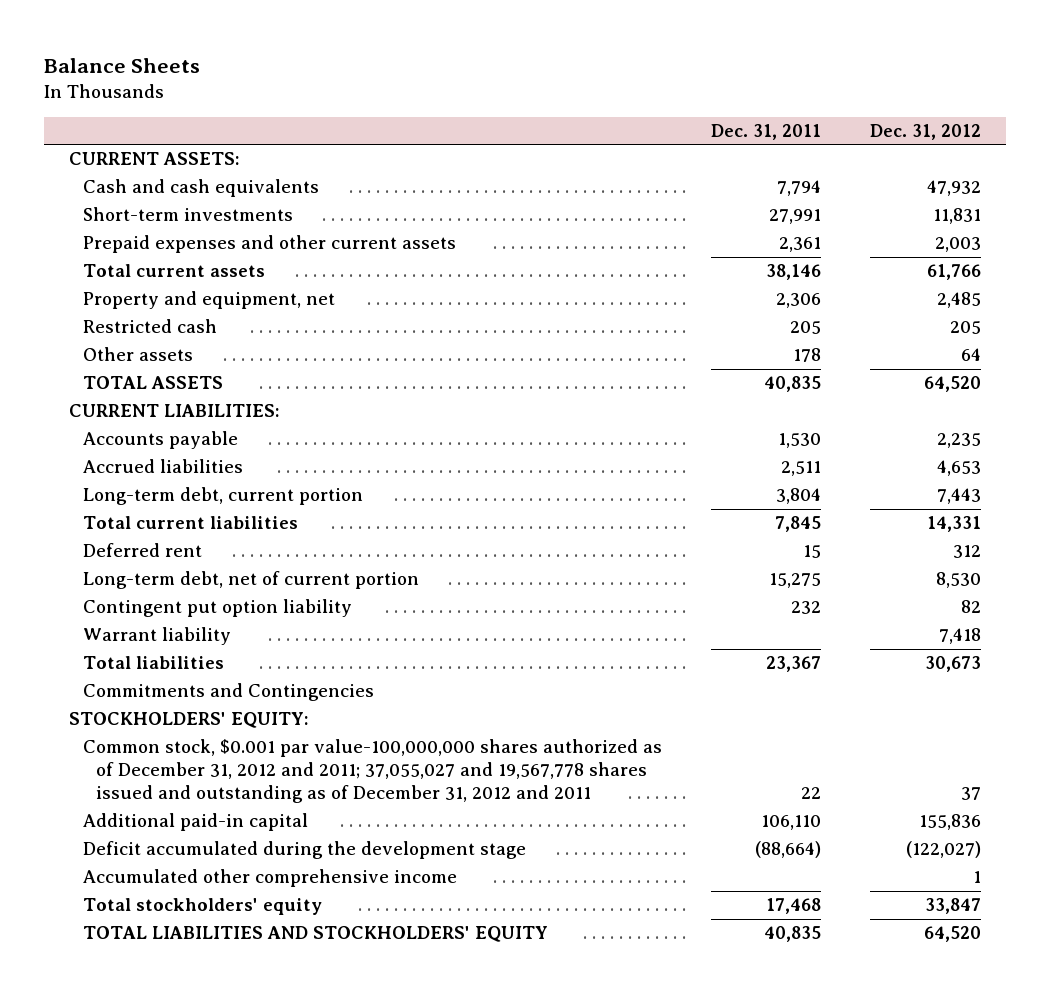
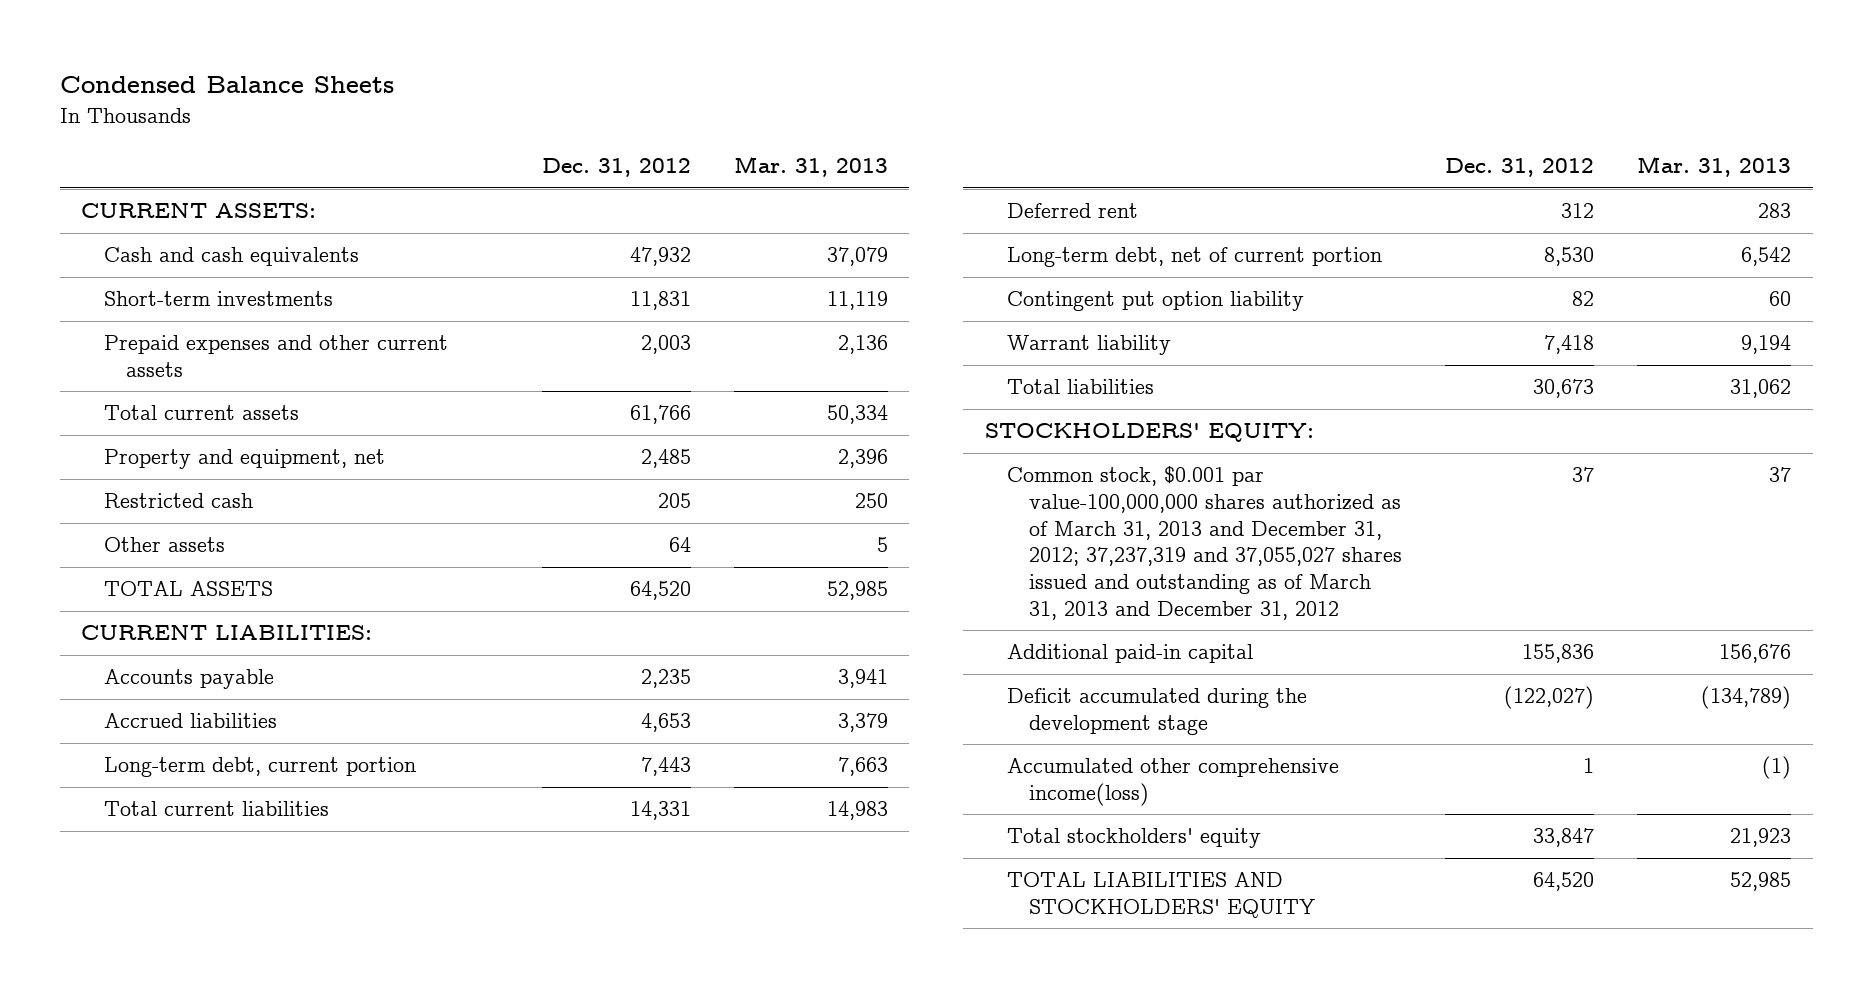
[44,58,201,74] Balance Sheets -> [59,76,394,94] Condensed Balance Sheets
[711,123,822,140] Dec. 31, 2011 -> none
none -> [733,156,888,178] Mar. 31, 2013
[82,683,374,702] Commitments and Contingencies -> none
[82,739,662,804] Common stock, $0.001 par value-100,000,000 shares authorized as of December 31, 2012 and 2011; 37,055,027 and 19,567,778 shares issued and outstanding as of December 31, 2012 and 2011 -> [1007,466,1403,620] Common stock, $0.001 par value-100,000,000 shares authorized as of March 31, 2013 and December 31, 2012; 37,237,319 and 37,055,027 shares issued and outstanding as of March 31, 2013 and December 31, 2012
[82,869,457,888] Accumulated other comprehensive income -> [1007,758,1340,806] Accumulated other comprehensive income(loss)

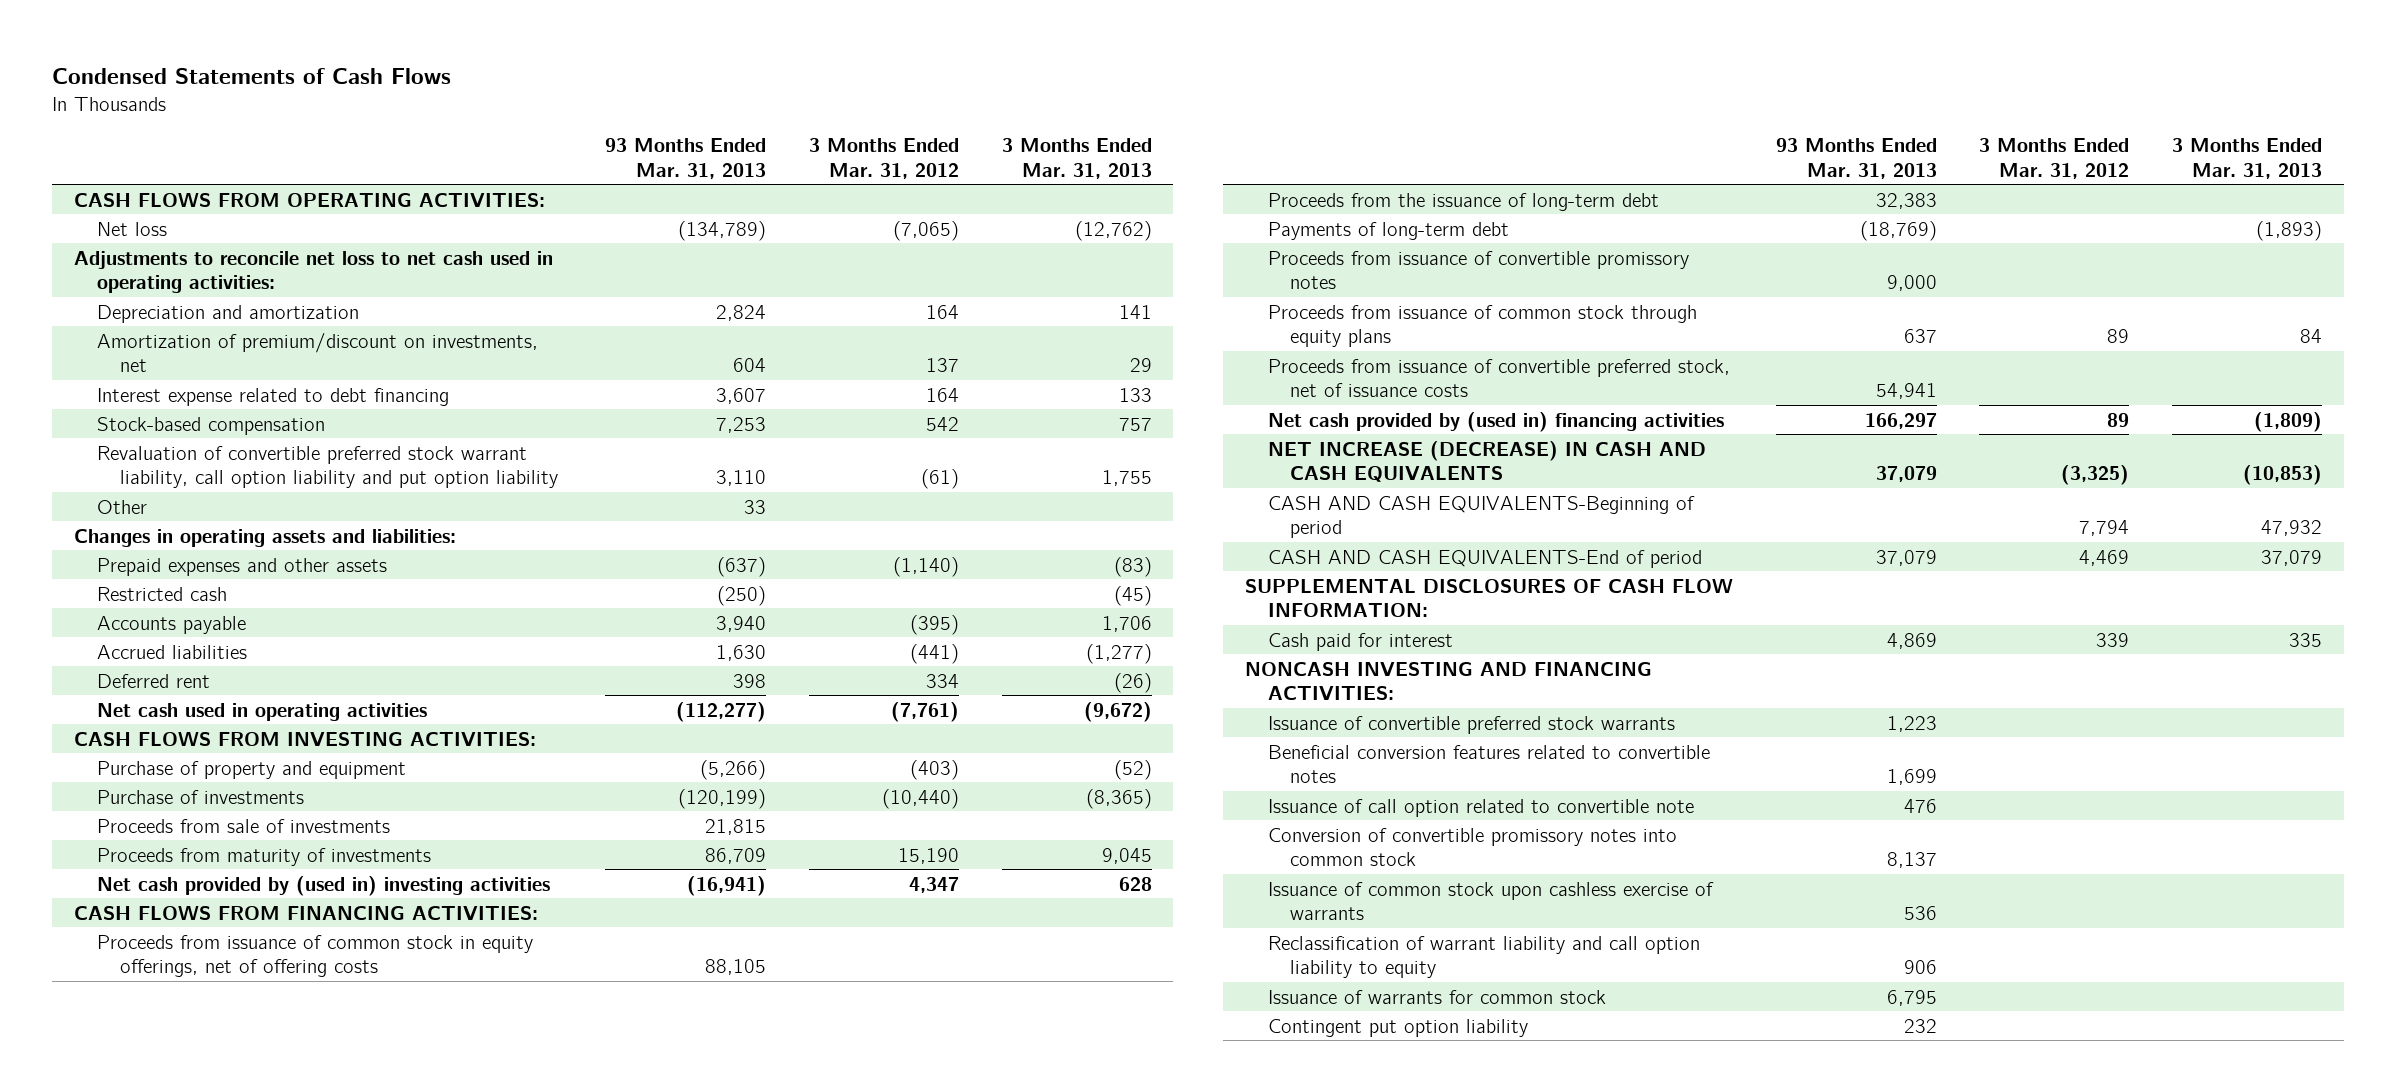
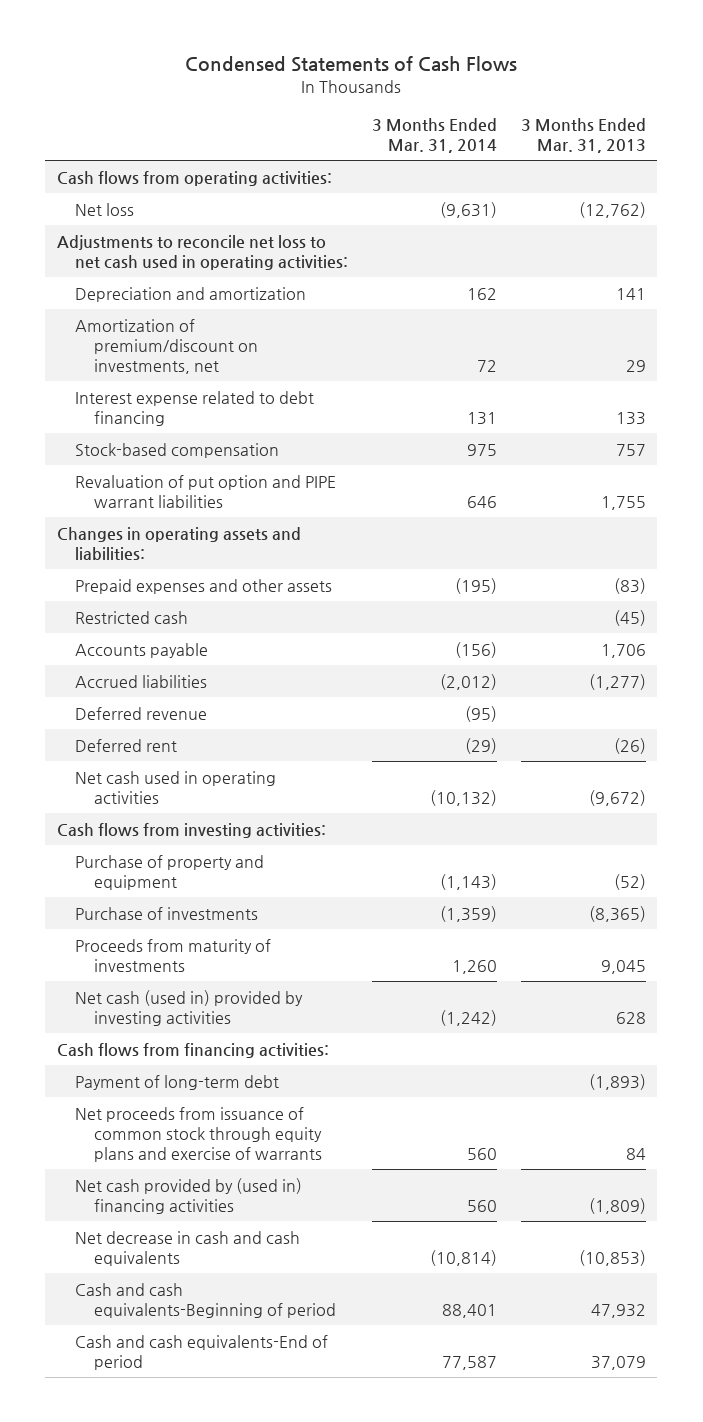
[604,138,766,179] 93 Months Ended Mar. 31, 2013 -> none
[808,138,959,179] 3 Months Ended Mar. 31, 2012 -> none
none -> [371,117,497,153] 3 Months Ended Mar. 31, 2014
[73,192,545,207] CASH FLOWS FROM OPERATING ACTIVITIES: -> [56,170,332,186] Cash flows from operating activities:
[96,499,147,514] Other -> none
[96,445,558,488] Revaluation of convertible preferred stock warrant liability, call option liability and put option liability -> [75,474,337,508] Revaluation of put option and PIPE warrant liabilities
none -> [75,706,208,720] Deferred revenue
[73,731,536,746] CASH FLOWS FROM INVESTING ACTIVITIES: -> [56,822,326,838] Cash flows from investing activities:
[96,818,390,833] Proceeds from sale of investments -> none
[96,934,533,977] Proceeds from issuance of common stock in equity offerings, net of offering costs -> none
[1267,192,1659,211] Proceeds from the issuance of long-term debt -> none
[1267,250,1689,289] Proceeds from issuance of convertible promissory notes -> none
[1267,358,1730,397] Proceeds from issuance of convertible preferred stock, net of issuance costs -> none
[96,875,550,896] Net cash provided by (used in) investing activities -> [75,989,304,1026] Net cash (used in) provided by investing activities
[73,905,538,920] CASH FLOWS FROM FINANCING ACTIVITIES: -> [56,1042,329,1058] Cash flows from financing activities:
[1267,221,1509,240] Payments of long-term debt -> [75,1074,280,1090] Payment of long-term debt
[1267,304,1697,347] Proceeds from issuance of common stock through equity plans -> [75,1106,322,1162] Net proceeds from issuance of common stock through equity plans and exercise of warrants
[1244,578,1733,617] SUPPLEMENTAL DISCLOSURES OF CASH FLOW INFORMATION: -> none
[1267,632,1453,651] Cash paid for interest -> none
[1244,661,1652,700] NONCASH INVESTING AND FINANCING ACTIVITIES: -> none
[1267,715,1675,734] Issuance of convertible preferred stock warrants -> none
[1267,744,1710,783] Beneficial conversion features related to convertible notes -> none
[1267,798,1694,817] Issuance of call option related to convertible note -> none
[1267,827,1677,866] Conversion of convertible promissory notes into common stock -> none
[1267,881,1714,920] Issuance of common stock upon cashless exercise of warrants -> none
[1267,935,1700,978] Reclassification of warrant liability and call option liability to equity -> none
[1267,989,1606,1004] Issuance of warrants for common stock -> none
[1267,1018,1528,1037] Contingent put option liability -> none
[1267,440,1706,482] NET INCREASE (DECREASE) IN CASH AND CASH EQUIVALENTS -> [75,1230,301,1266] Net decrease in cash and cash equivalents
[1267,495,1695,538] CASH AND CASH EQUIVALENTS-Beginning of period -> [75,1282,336,1318] Cash and cash equivalents-Beginning of period
[1267,549,1702,568] CASH AND CASH EQUIVALENTS-End of period -> [75,1334,329,1370] Cash and cash equivalents-End of period

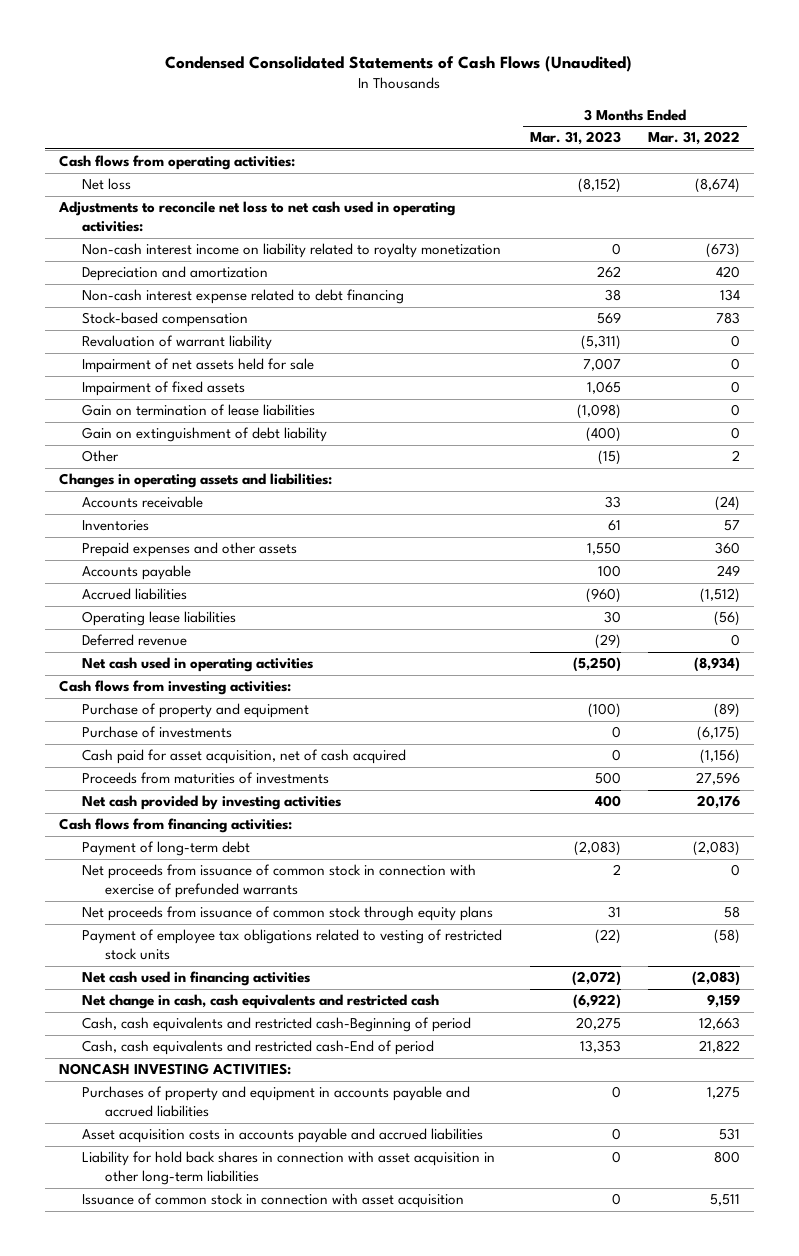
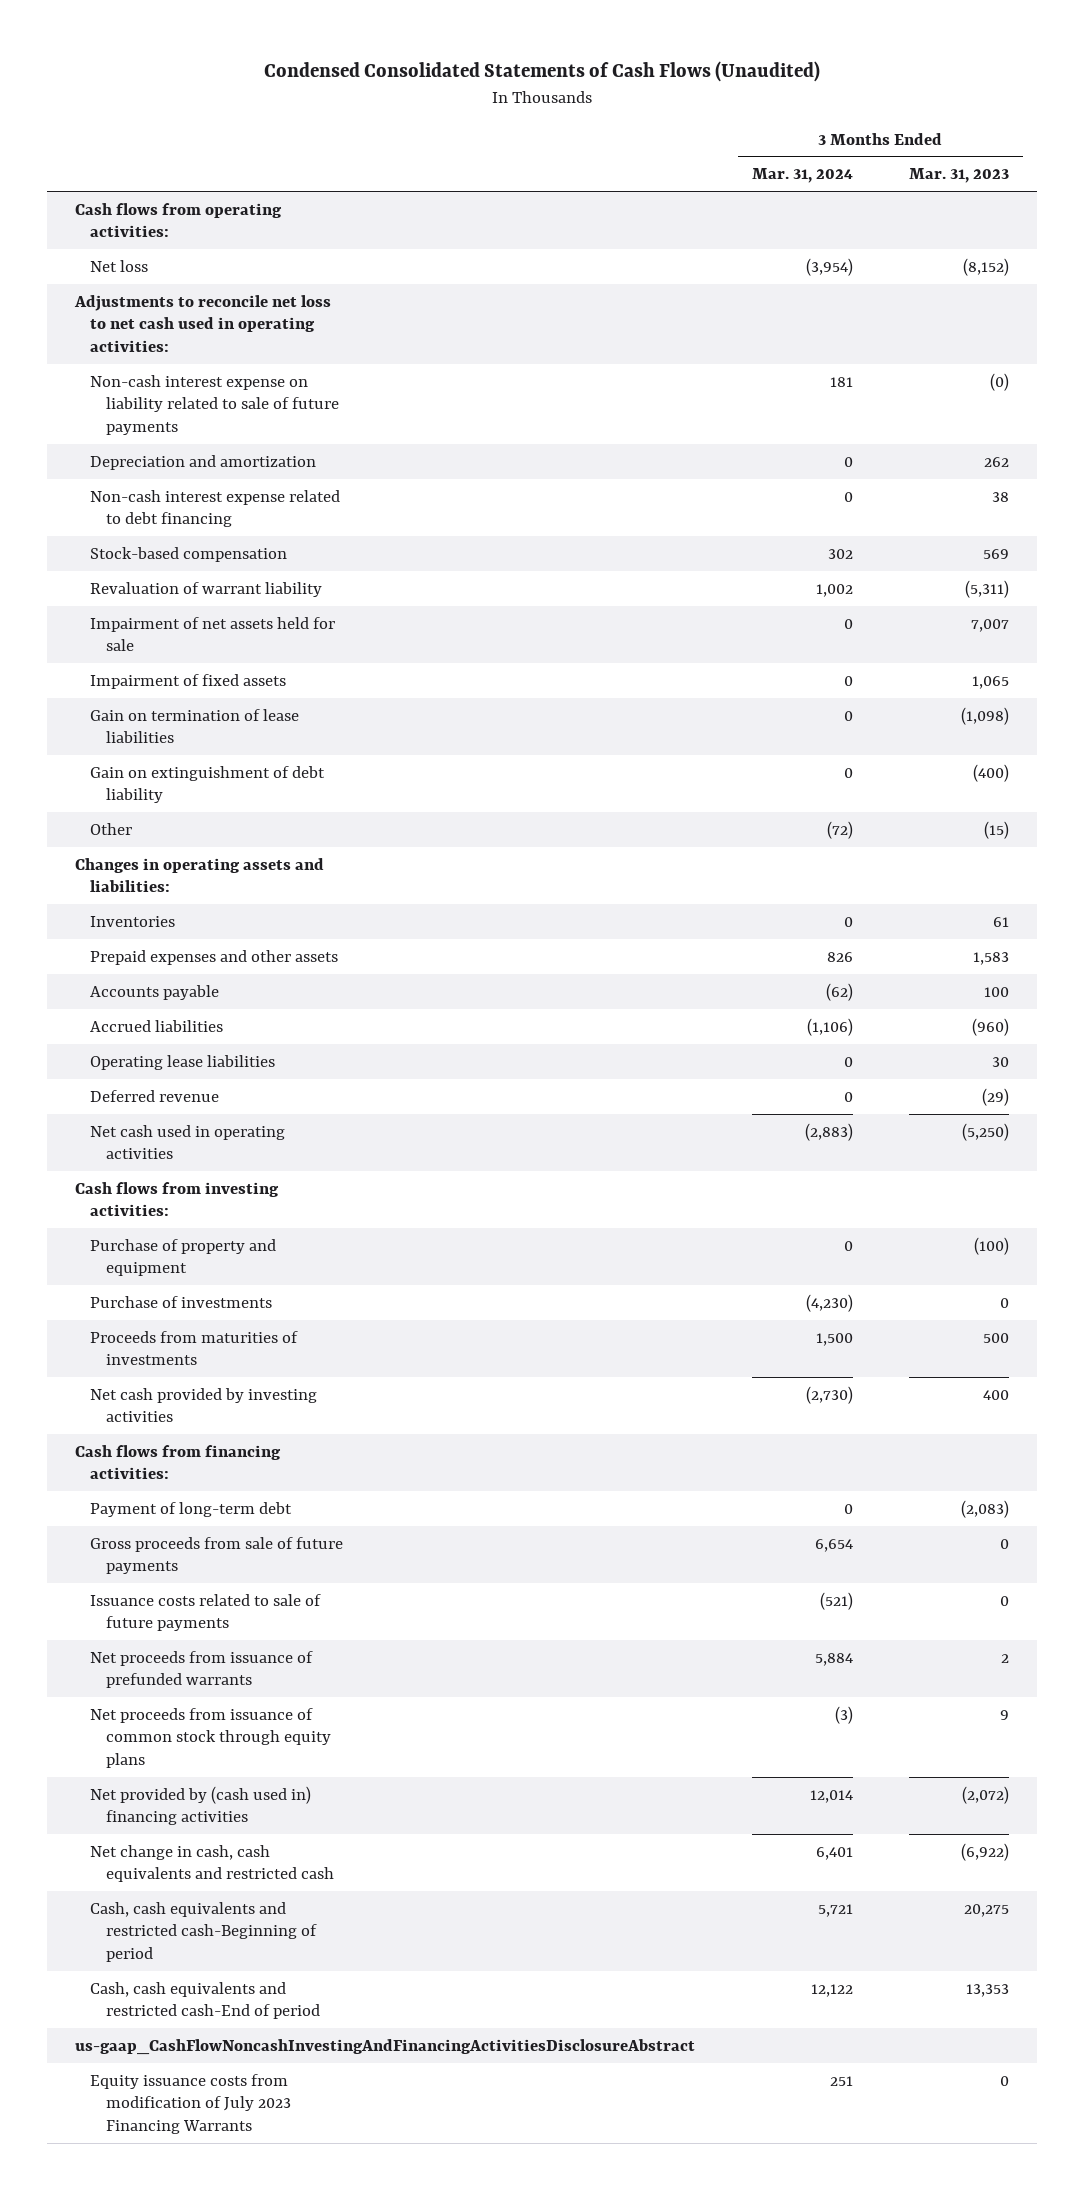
[647,131,740,146] Mar. 31, 2022 -> none
none -> [751,168,853,184] Mar. 31, 2024
[82,243,502,259] Non-cash interest income on liability related to royalty monetization -> none
none -> [90,374,339,436] Non-cash interest expense on liability related to sale of future payments
[82,496,204,509] Accounts receivable -> none
[586,542,621,556] 1,550 -> [972,951,1009,965] 1,583
[82,749,407,765] Cash paid for asset acquisition, net of cash acquired -> none
[82,929,503,961] Payment of employee tax obligations related to vesting of restricted stock units -> none
none -> [90,1536,344,1575] Gross proceeds from sale of future payments
none -> [90,1593,322,1632] Issuance costs related to sale of future payments
[82,864,477,899] Net proceeds from issuance of common stock in connection with exercise of prefunded warrants -> [90,1650,314,1689] Net proceeds from issuance of prefunded warrants
[607,906,621,919] 31 -> [999,1709,1009,1720] 9
[82,971,311,987] Net cash used in financing activities -> [90,1785,312,1826] Net provided by (cash used in) financing activities
[58,1063,291,1076] NONCASH INVESTING ACTIVITIES: -> none
[82,1086,471,1118] Purchases of property and equipment in accounts payable and accrued liabilities -> none
[82,1128,484,1144] Asset acquisition costs in accounts payable and accrued liabilities -> none
[82,1151,496,1186] Liability for hold back shares in connection with asset acquisition in other long-term liabilities -> none
[82,1193,465,1209] Issuance of common stock in connection with asset acquisition -> none
none -> [75,2038,696,2055] us-gaap_CashFlowNoncashInvestingAndFinancingActivitiesDisclosureAbstract
none -> [90,2073,291,2135] Equity issuance costs from modification of July 2023 Financing Warrants

